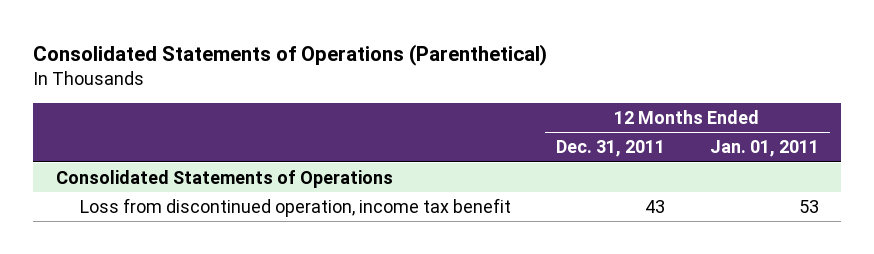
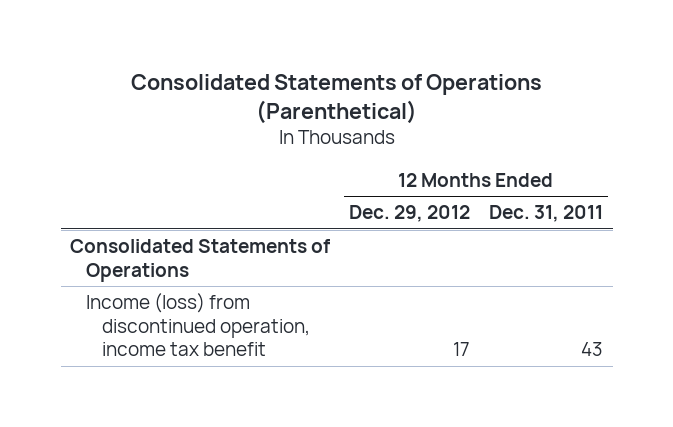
[709,140,819,158] Jan. 01, 2011 -> none
none -> [349,205,471,223] Dec. 29, 2012
[80,198,512,218] Loss from discontinued operation, income tax benefit -> [86,293,311,357] Income (loss) from discontinued operation, income tax benefit

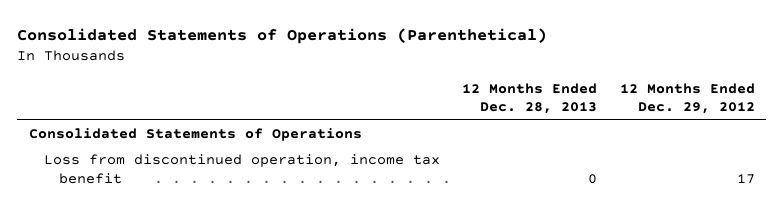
[489,205,604,223] Dec. 31, 2011 -> none
none -> [462,82,598,115] 12 Months Ended Dec. 28, 2013
[86,293,311,357] Income (loss) from discontinued operation, income tax benefit -> [43,154,440,184] Loss from discontinued operation, income tax benefit

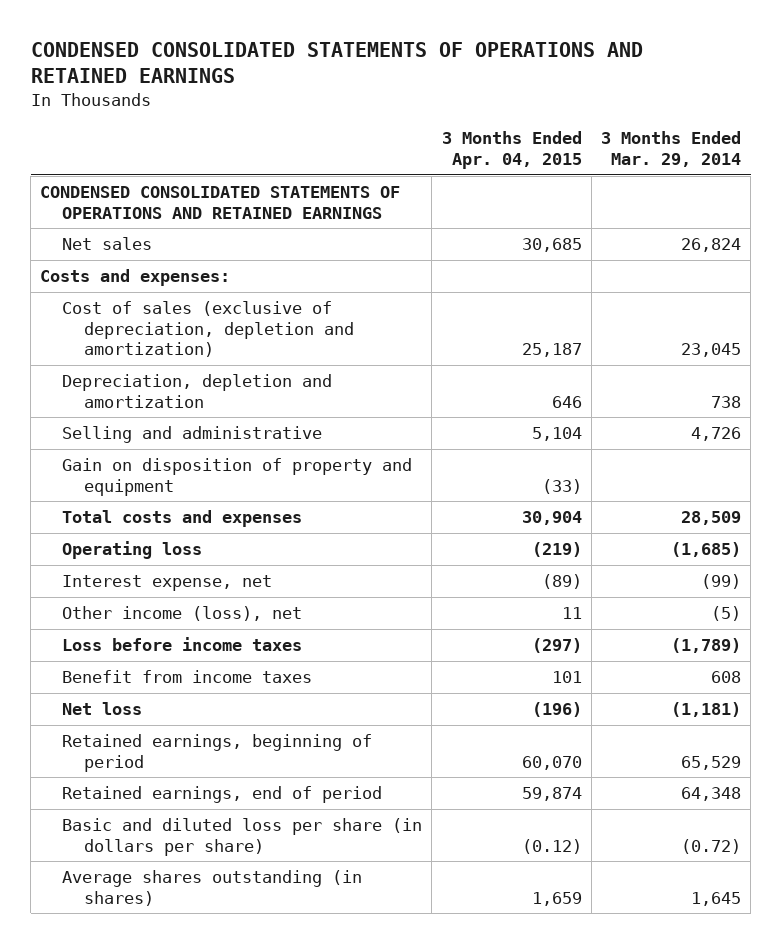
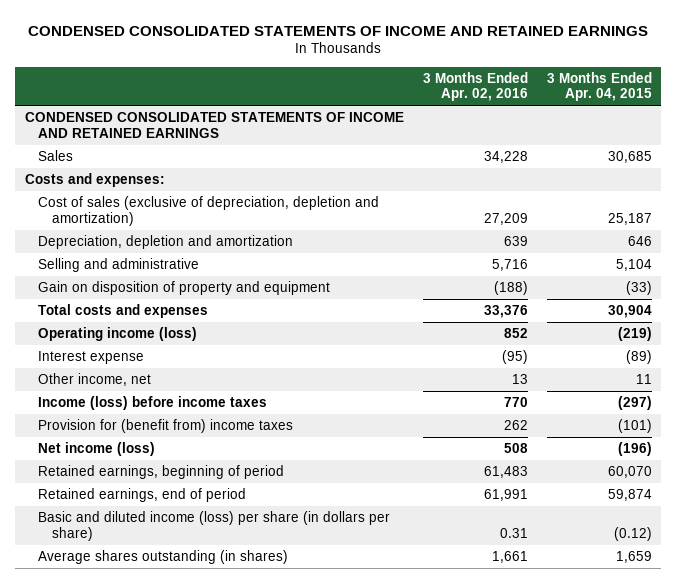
[30,41,643,83] CONDENSED CONSOLIDATED STATEMENTS OF OPERATIONS AND RETAINED EARNINGS -> [28,25,649,36] CONDENSED CONSOLIDATED STATEMENTS OF INCOME AND RETAINED EARNINGS
[600,131,741,167] 3 Months Ended Mar. 29, 2014 -> none
none -> [422,71,528,102] 3 Months Ended Apr. 02, 2016
[40,185,401,219] CONDENSED CONSOLIDATED STATEMENTS OF OPERATIONS AND RETAINED EARNINGS -> [24,112,404,138] CONDENSED CONSOLIDATED STATEMENTS OF INCOME AND RETAINED EARNINGS
[62,236,153,250] Net sales -> [38,150,74,162] Sales
[62,540,203,559] Operating loss -> [38,327,198,342] Operating income (loss)
[62,574,273,591] Interest expense, net -> [38,351,145,365] Interest expense
[62,605,303,621] Other income (loss), net -> [38,373,152,387] Other income, net
[62,636,303,651] Loss before income taxes -> [38,396,268,411] Income (loss) before income taxes
[62,669,313,683] Benefit from income taxes -> [38,419,294,434] Provision for (benefit from) income taxes
[551,670,582,683] 101 -> [617,419,652,434] (101)
[62,701,143,715] Net loss -> [38,442,156,457] Net income (loss)
[62,817,423,856] Basic and diluted loss per share (in dollars per share) -> [38,511,391,541] Basic and diluted income (loss) per share (in dollars per share)

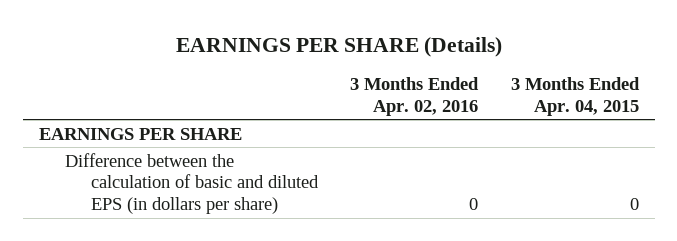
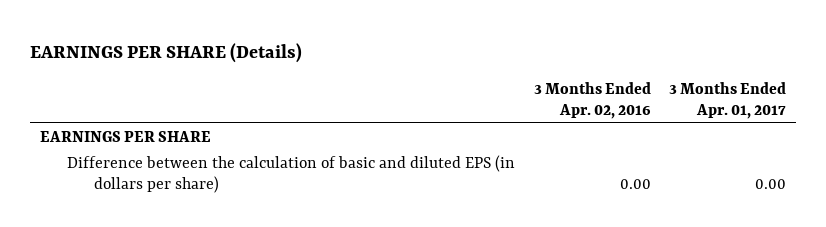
[510,77,640,116] 3 Months Ended Apr. 04, 2015 -> none
none -> [669,81,787,119] 3 Months Ended Apr. 01, 2017
[469,197,479,210] 0 -> [619,179,651,190] 0.00

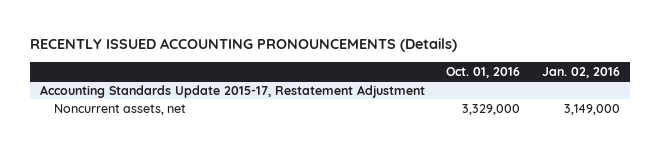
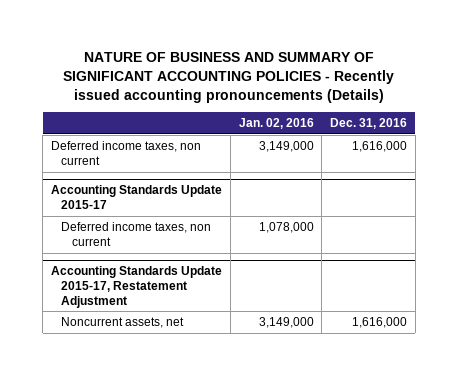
[29,38,457,53] RECENTLY ISSUED ACCOUNTING PRONOUNCEMENTS (Details) -> [63,51,395,103] NATURE OF BUSINESS AND SUMMARY OF SIGNIFICANT ACCOUNTING POLICIES - Recently issued accounting pronouncements (Details)
[446,66,521,78] Oct. 01, 2016 -> none
none -> [330,118,408,130] Dec. 31, 2016
none -> [50,141,201,165] Deferred income taxes, non current
none -> [50,185,222,210] Accounting Standards Update 2015-17
none -> [61,222,212,246] Deferred income taxes, non current

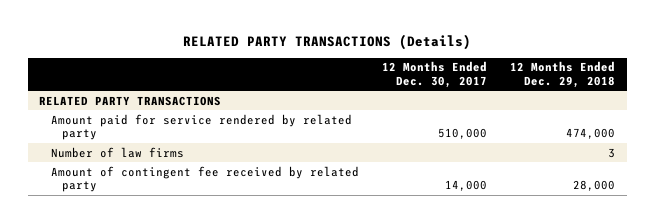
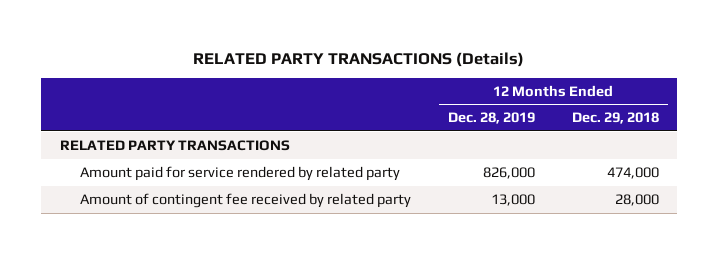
[382,61,488,88] 12 Months Ended Dec. 30, 2017 -> none
none -> [448,112,536,125] Dec. 28, 2019
[50,146,184,158] Number of law firms -> none

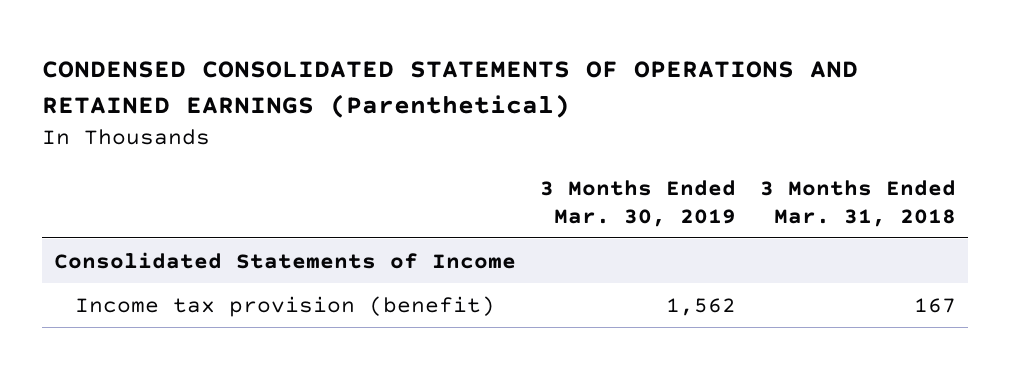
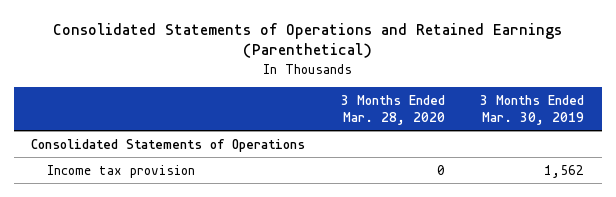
[41,61,858,118] CONDENSED CONSOLIDATED STATEMENTS OF OPERATIONS AND RETAINED EARNINGS (Parenthetical) -> [52,22,562,59] Consolidated Statements of Operations and Retained Earnings (Parenthetical)
[759,180,956,227] 3 Months Ended Mar. 31, 2018 -> none
none -> [340,94,445,125] 3 Months Ended Mar. 28, 2020
[53,251,516,269] Consolidated Statements of Income -> [31,138,306,152] Consolidated Statements of Operations
[74,295,495,317] Income tax provision (benefit) -> [46,164,195,178] Income tax provision

